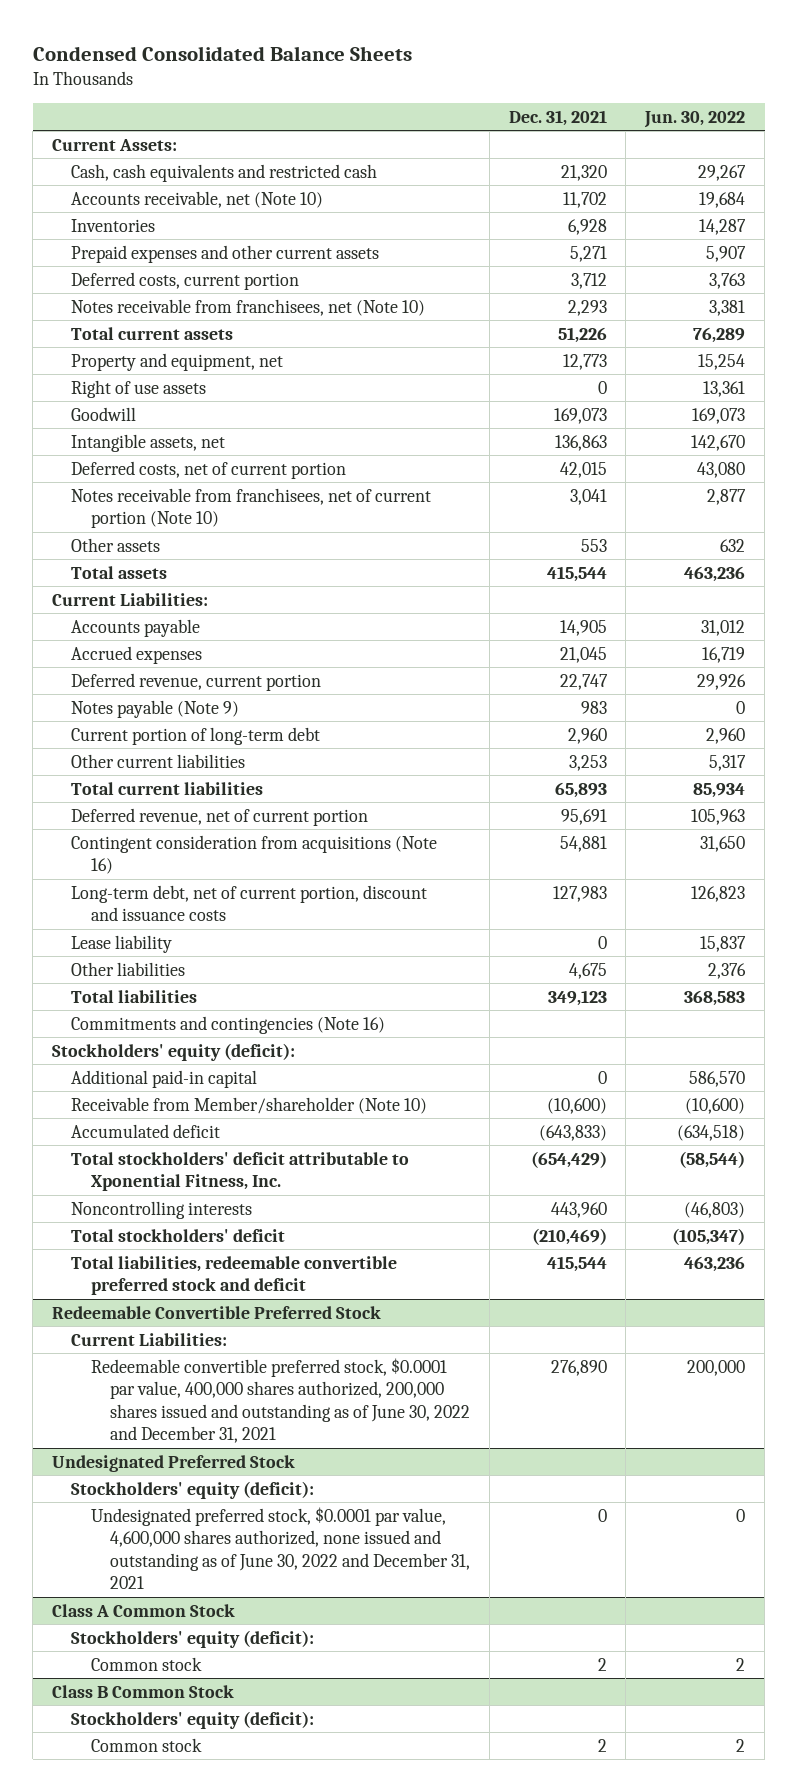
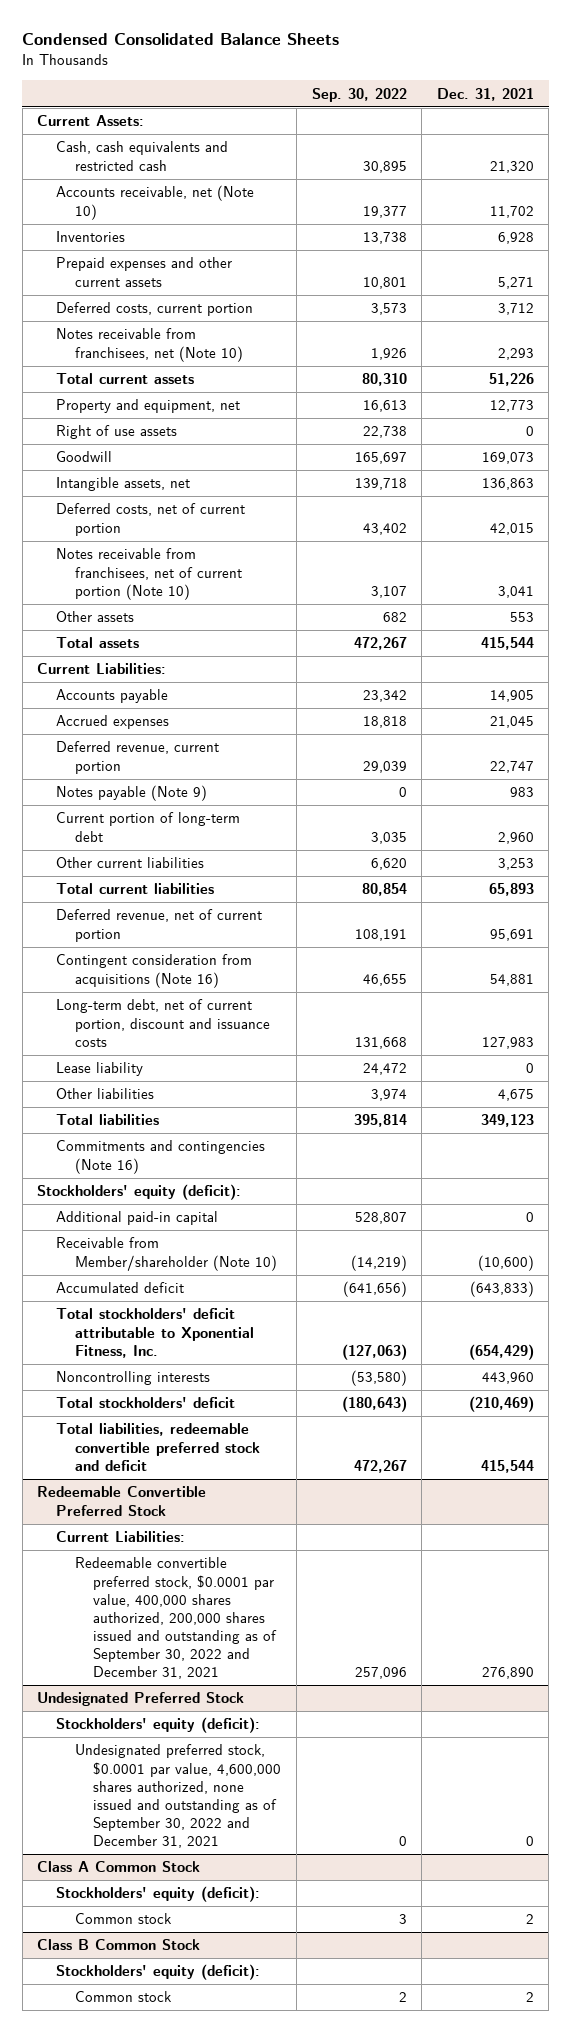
[644,110,746,128] Jun. 30, 2022 -> none
none -> [311,87,407,102] Sep. 30, 2022
[90,1357,470,1444] Redeemable convertible preferred stock, $0.0001 par value, 400,000 shares authorized, 200,000 shares issued and outstanding as of June 30, 2022 and December 31, 2021 -> [74,1557,278,1679] Redeemable convertible preferred stock, $0.0001 par value, 400,000 shares authorized, 200,000 shares issued and outstanding as of September 30, 2022 and December 31, 2021
[90,1506,470,1590] Undesignated preferred stock, $0.0001 par value, 4,600,000 shares authorized, none issued and outstanding as of June 30, 2022 and December 31, 2021 -> [74,1744,282,1848] Undesignated preferred stock, $0.0001 par value, 4,600,000 shares authorized, none issued and outstanding as of September 30, 2022 and December 31, 2021

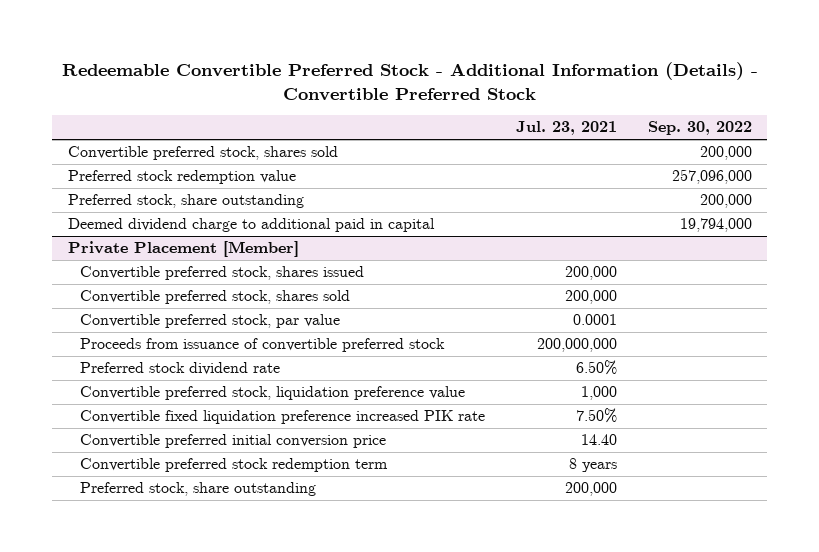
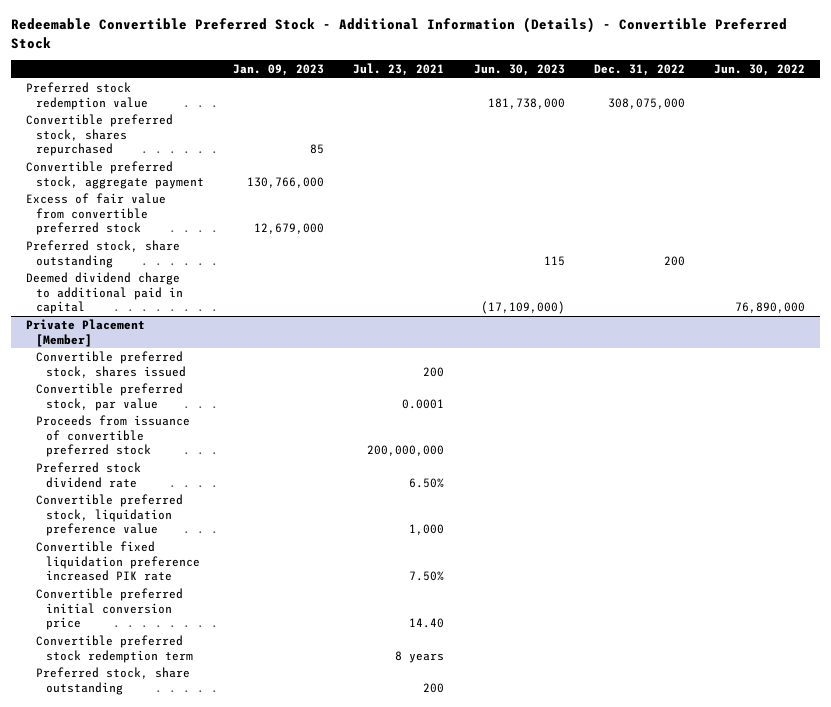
[647,121,752,136] Sep. 30, 2022 -> none
none -> [233,64,325,77] Jan. 09, 2023
none -> [473,64,565,77] Jun. 30, 2023
none -> [594,64,686,77] Dec. 31, 2022
none -> [714,64,806,77] Jun. 30, 2022
[67,146,338,161] Convertible preferred stock, shares sold -> none
none -> [25,114,173,157] Convertible preferred stock, shares repurchased
none -> [25,161,204,189] Convertible preferred stock, aggregate payment
none -> [25,193,166,236] Excess of fair value from convertible preferred stock
[79,290,350,305] Convertible preferred stock, shares sold -> none
[564,266,617,281] 200,000 -> [423,366,445,377] 200
[564,482,617,497] 200,000 -> [423,682,445,693] 200

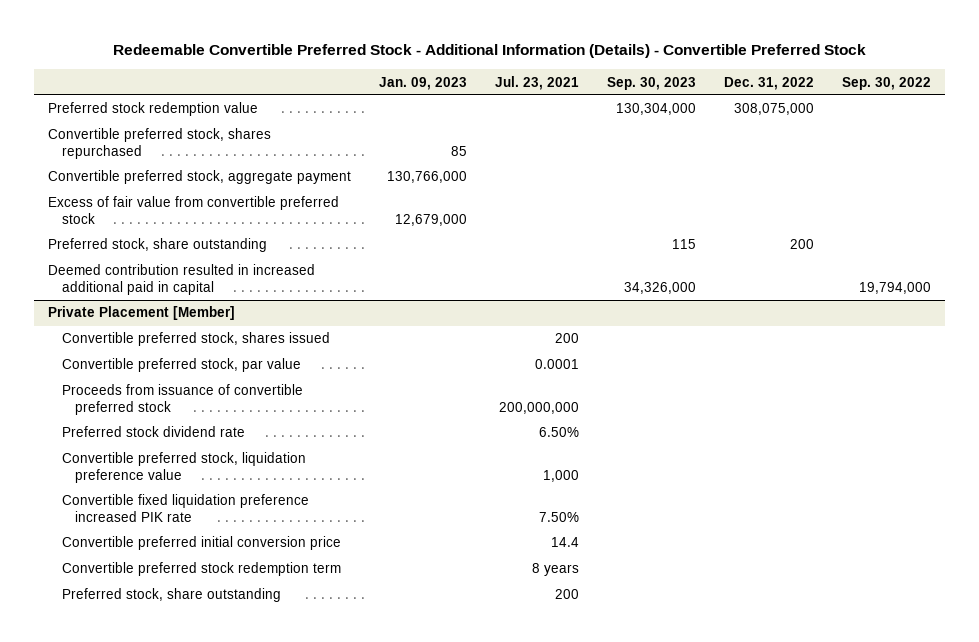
[473,64,565,77] Jun. 30, 2023 -> none
[714,64,806,77] Jun. 30, 2022 -> none
none -> [607,76,697,90] Sep. 30, 2023
none -> [841,76,931,90] Sep. 30, 2022
[25,272,183,315] Deemed dividend charge to additional paid in capital -> [48,264,316,295] Deemed contribution resulted in increased additional paid in capital
[409,618,445,629] 14.40 -> [551,537,580,548] 14.4

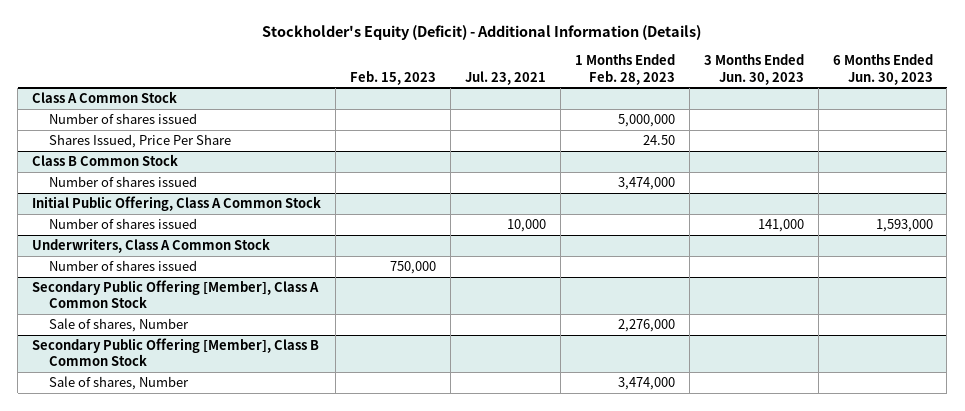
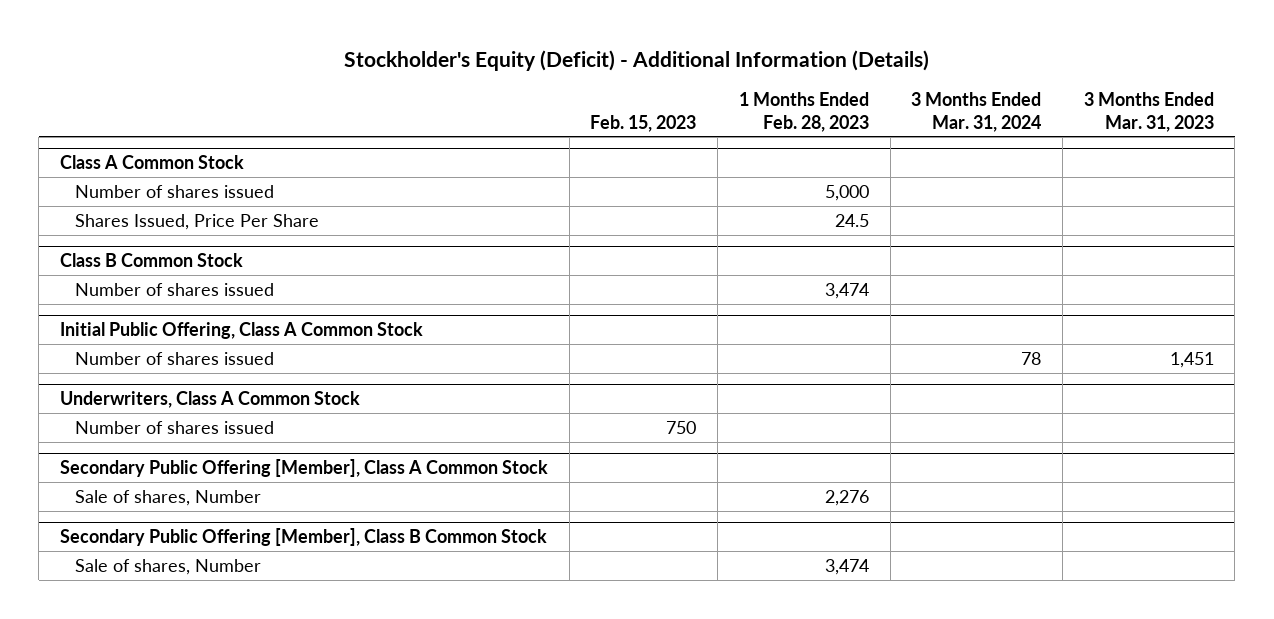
[464,70,546,85] Jul. 23, 2021 -> none
[703,54,804,85] 3 Months Ended Jun. 30, 2023 -> none
[832,54,933,85] 6 Months Ended Jun. 30, 2023 -> none
none -> [911,92,1042,132] 3 Months Ended Mar. 31, 2024
none -> [1083,92,1214,132] 3 Months Ended Mar. 31, 2023
[617,114,675,128] 5,000,000 -> [824,184,869,201] 5,000
[642,135,675,146] 24.50 -> [834,213,869,227] 24.5
[617,177,675,191] 3,474,000 -> [824,282,869,299] 3,474
[389,261,436,275] 750,000 -> [666,420,697,434] 750
[617,319,675,333] 2,276,000 -> [824,489,869,506] 2,276
[617,377,675,391] 3,474,000 -> [824,558,869,575] 3,474

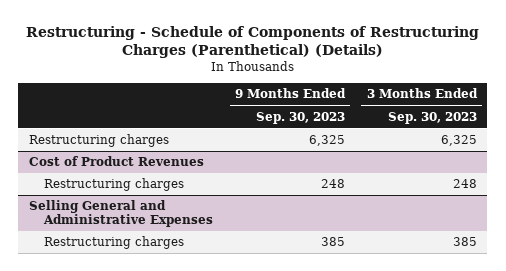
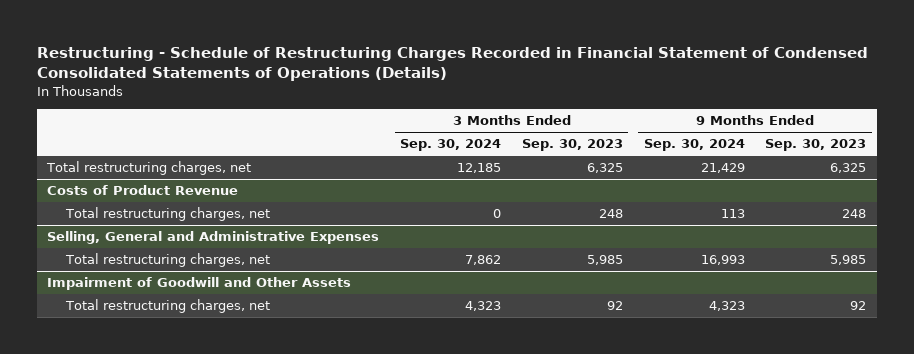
[25,25,479,59] Restructuring - Schedule of Components of Restructuring Charges (Parenthetical) (Details) -> [37,46,869,82] Restructuring - Schedule of Restructuring Charges Recorded in Financial Statement of Condensed Consolidated Statements of Operations (Details)
none -> [400,139,502,152] Sep. 30, 2024
none -> [643,139,745,152] Sep. 30, 2024
[29,134,170,148] Restructuring charges -> [46,161,252,176] Total restructuring charges, net
[29,156,205,167] Cost of Product Revenues -> [47,185,239,196] Costs of Product Revenue
[44,178,185,192] Restructuring charges -> [64,207,270,222] Total restructuring charges, net
[29,200,214,228] Selling General and Administrative Expenses -> [47,231,380,245] Selling, General and Administrative Expenses
[44,236,185,250] Restructuring charges -> [64,253,270,268] Total restructuring charges, net
[320,237,345,247] 385 -> [830,255,867,266] 5,985
[452,237,477,247] 385 -> [586,255,623,266] 5,985
none -> [47,277,352,291] Impairment of Goodwill and Other Assets
none -> [64,299,270,314] Total restructuring charges, net

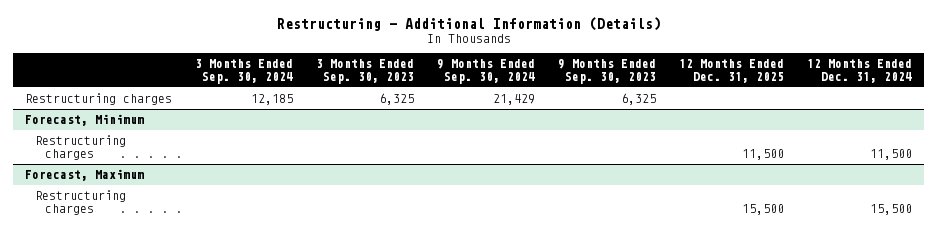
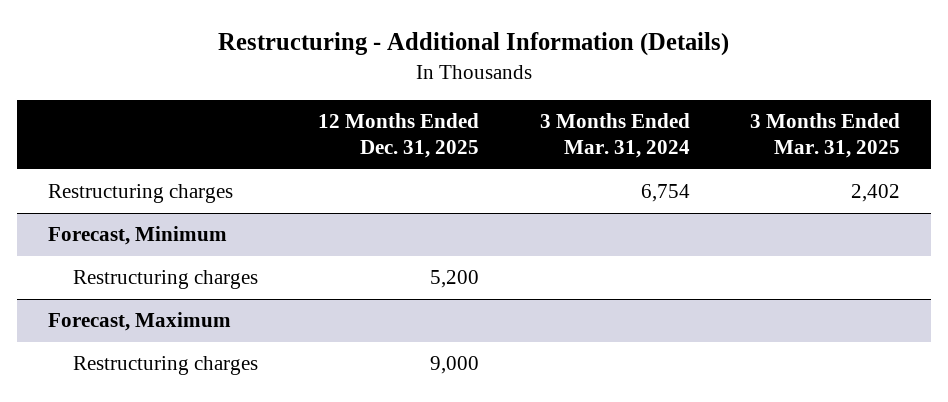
[194,59,293,84] 3 Months Ended Sep. 30, 2024 -> none
[315,59,414,84] 3 Months Ended Sep. 30, 2023 -> none
[437,59,536,84] 9 Months Ended Sep. 30, 2024 -> none
[558,59,657,84] 9 Months Ended Sep. 30, 2023 -> none
[807,59,913,83] 12 Months Ended Dec. 31, 2024 -> none
none -> [539,113,690,159] 3 Months Ended Mar. 31, 2024
none -> [750,113,901,159] 3 Months Ended Mar. 31, 2025
[742,148,785,160] 11,500 -> [430,270,480,289] 5,200
[742,203,785,215] 15,500 -> [430,356,480,375] 9,000

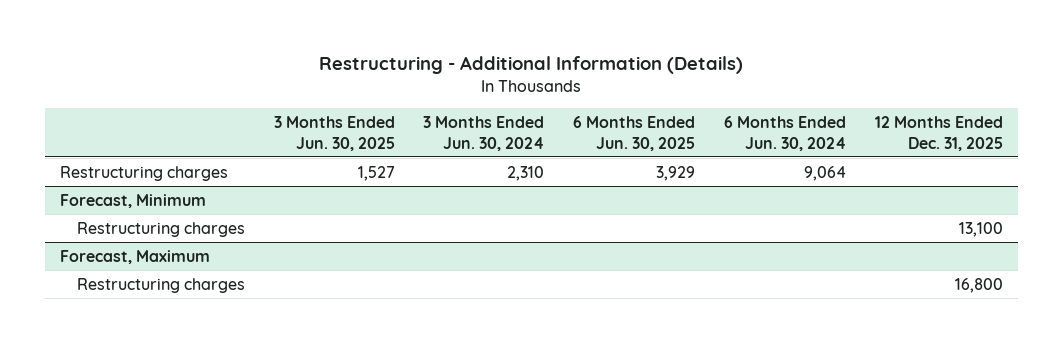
[539,113,690,159] 3 Months Ended Mar. 31, 2024 -> none
[750,113,901,159] 3 Months Ended Mar. 31, 2025 -> none
none -> [273,115,395,151] 3 Months Ended Jun. 30, 2025
none -> [423,115,545,151] 3 Months Ended Jun. 30, 2024
none -> [573,115,696,151] 6 Months Ended Jun. 30, 2025
none -> [724,115,847,151] 6 Months Ended Jun. 30, 2024
[430,270,480,289] 5,200 -> [959,221,1004,237] 13,100
[430,356,480,375] 9,000 -> [955,277,1004,293] 16,800

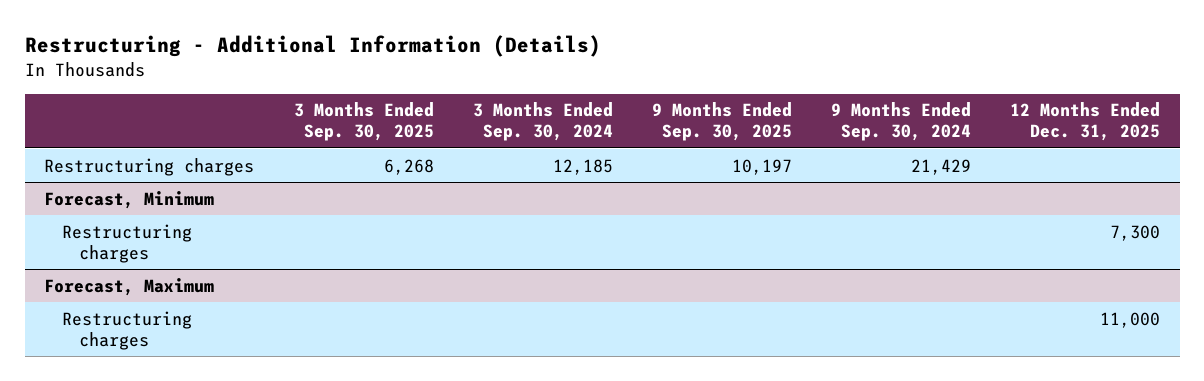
[273,115,395,151] 3 Months Ended Jun. 30, 2025 -> none
[423,115,545,151] 3 Months Ended Jun. 30, 2024 -> none
[573,115,696,151] 6 Months Ended Jun. 30, 2025 -> none
[724,115,847,151] 6 Months Ended Jun. 30, 2024 -> none
none -> [293,102,434,142] 3 Months Ended Sep. 30, 2025
none -> [472,102,613,142] 3 Months Ended Sep. 30, 2024
none -> [651,102,792,142] 9 Months Ended Sep. 30, 2025
none -> [830,102,971,142] 9 Months Ended Sep. 30, 2024
[959,221,1004,237] 13,100 -> [1110,224,1161,241] 7,300
[955,277,1004,293] 16,800 -> [1100,311,1161,328] 11,000

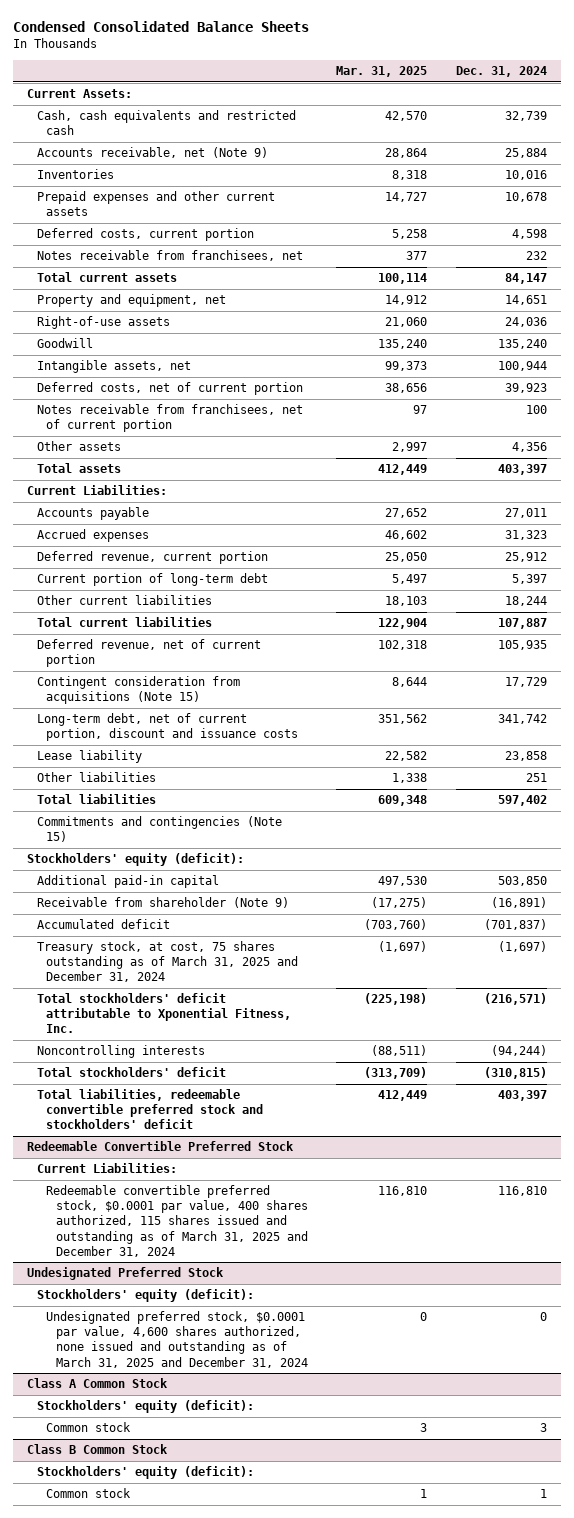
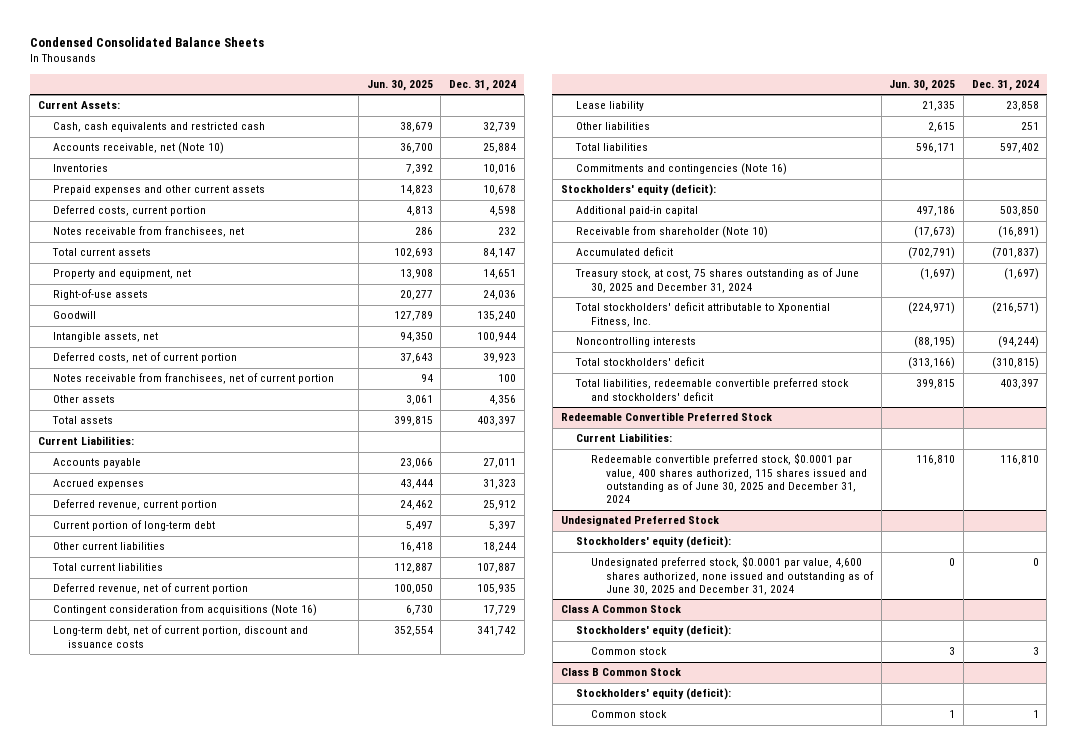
[336,66,428,78] Mar. 31, 2025 -> none
none -> [366,79,433,91] Jun. 30, 2025
[36,147,268,159] Accounts receivable, net (Note 9) -> [52,142,224,155] Accounts receivable, net (Note 10)
[36,676,240,705] Contingent consideration from acquisitions (Note 15) -> [52,604,317,617] Contingent consideration from acquisitions (Note 16)
[36,816,282,843] Commitments and contingencies (Note 15) -> [575,163,787,176] Commitments and contingencies (Note 16)
[36,897,289,909] Receivable from shareholder (Note 9) -> [575,226,768,239] Receivable from shareholder (Note 10)
[36,941,299,983] Treasury stock, at cost, 75 shares outstanding as of March 31, 2025 and December 31, 2024 -> [574,268,859,293] Treasury stock, at cost, 75 shares outstanding as of June 30, 2025 and December 31, 2024
[46,1185,308,1257] Redeemable convertible preferred stock, $0.0001 par value, 400 shares authorized, 115 shares issued and outstanding as of March 31, 2025 and December 31, 2024 -> [590,453,867,504] Redeemable convertible preferred stock, $0.0001 par value, 400 shares authorized, 115 shares issued and outstanding as of June 30, 2025 and December 31, 2024
[46,1311,308,1368] Undesignated preferred stock, $0.0001 par value, 4,600 shares authorized, none issued and outstanding as of March 31, 2025 and December 31, 2024 -> [590,556,874,596] Undesignated preferred stock, $0.0001 par value, 4,600 shares authorized, none issued and outstanding as of June 30, 2025 and December 31, 2024

